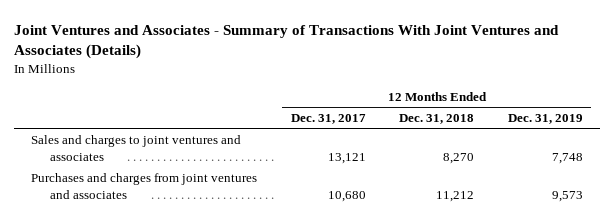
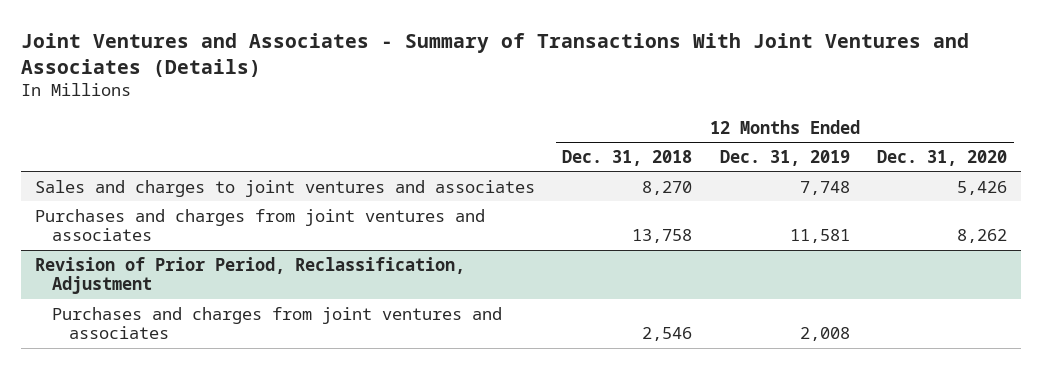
[290,114,366,125] Dec. 31, 2017 -> none
none -> [876,149,1007,166] Dec. 31, 2020
[436,190,475,202] 11,212 -> [632,229,693,244] 13,758
[552,190,584,202] 9,573 -> [789,229,850,244] 11,581
none -> [35,256,466,295] Revision of Prior Period, Reclassification, Adjustment
none -> [51,306,502,340] Purchases and charges from joint ventures and associates

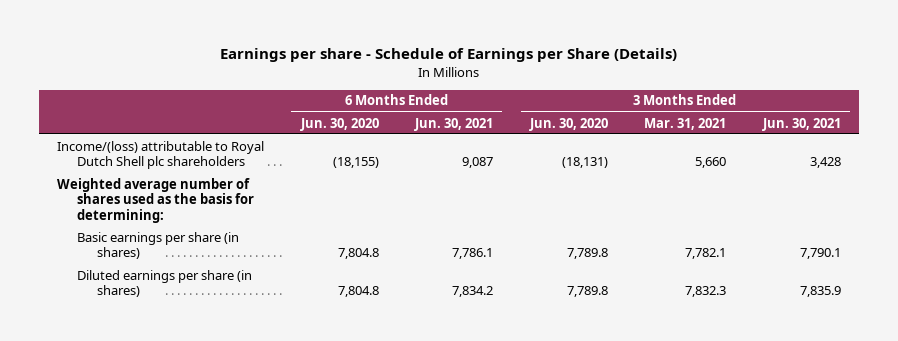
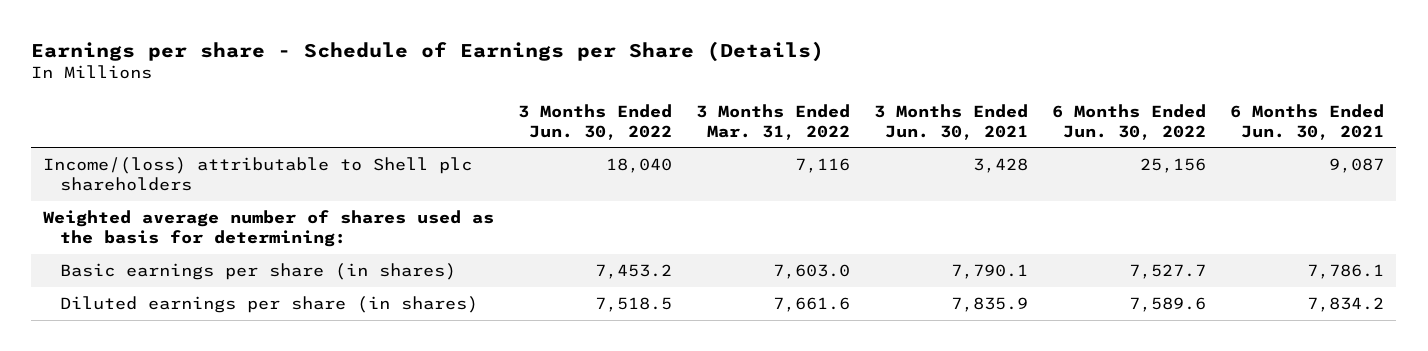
[299,117,379,131] Jun. 30, 2020 -> none
[528,117,608,131] Jun. 30, 2020 -> none
[644,117,727,130] Mar. 31, 2021 -> none
none -> [518,103,673,140] 3 Months Ended Jun. 30, 2022
none -> [696,103,851,140] 3 Months Ended Mar. 31, 2022
none -> [1052,103,1207,140] 6 Months Ended Jun. 30, 2022
[56,140,264,170] Income/(loss) attributable to Royal Dutch Shell plc shareholders -> [43,156,473,191] Income/(loss) attributable to Shell plc shareholders

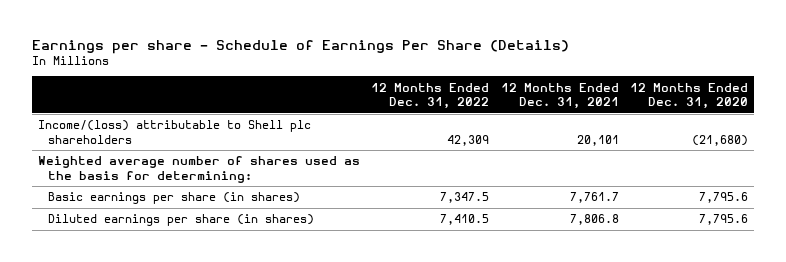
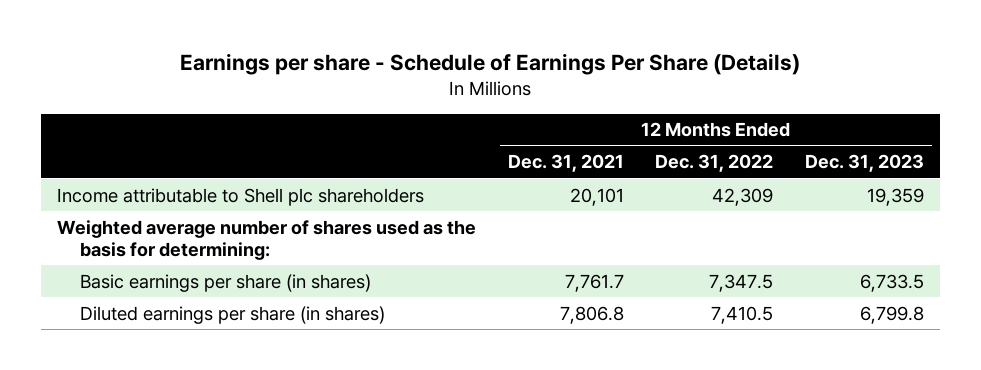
[630,82,749,110] 12 Months Ended Dec. 31, 2020 -> none
none -> [805,154,925,173] Dec. 31, 2023
[37,120,311,144] Income/(loss) attributable to Shell plc shareholders -> [56,187,424,206] Income attributable to Shell plc shareholders

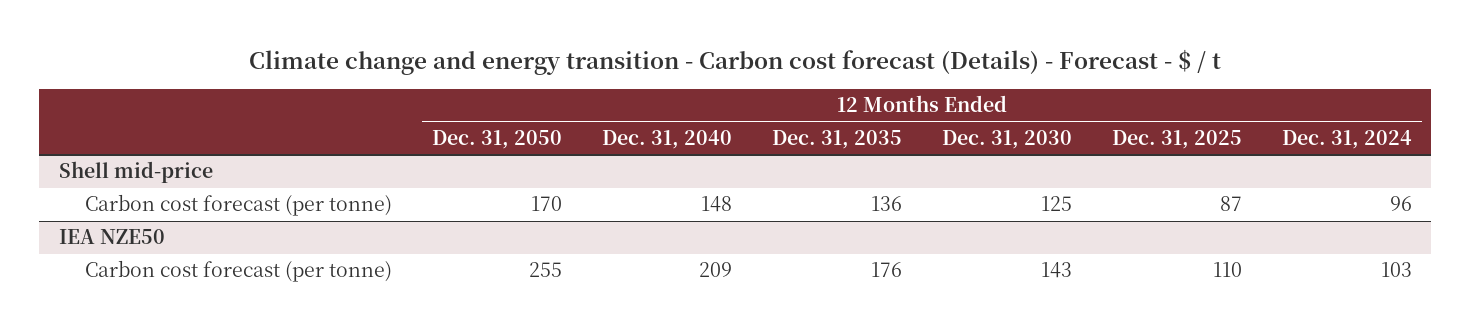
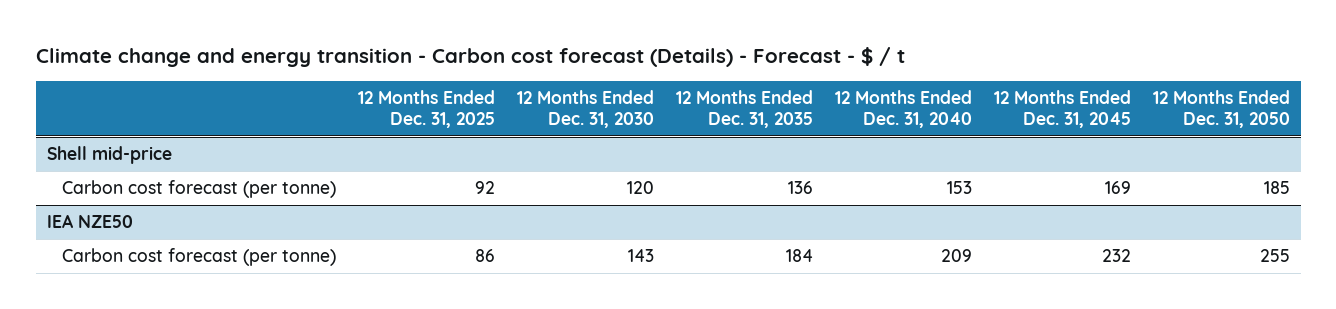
[1281,129,1412,149] Dec. 31, 2024 -> none
none -> [993,90,1131,129] 12 Months Ended Dec. 31, 2045
[531,196,563,212] 170 -> [1263,181,1290,195] 185
[701,196,733,213] 148 -> [946,181,972,195] 153
[1040,196,1072,212] 125 -> [626,181,654,195] 120
[1219,196,1242,212] 87 -> [475,181,496,195] 92
[870,262,902,278] 176 -> [785,249,813,263] 184
[1212,262,1242,278] 110 -> [475,249,496,263] 86

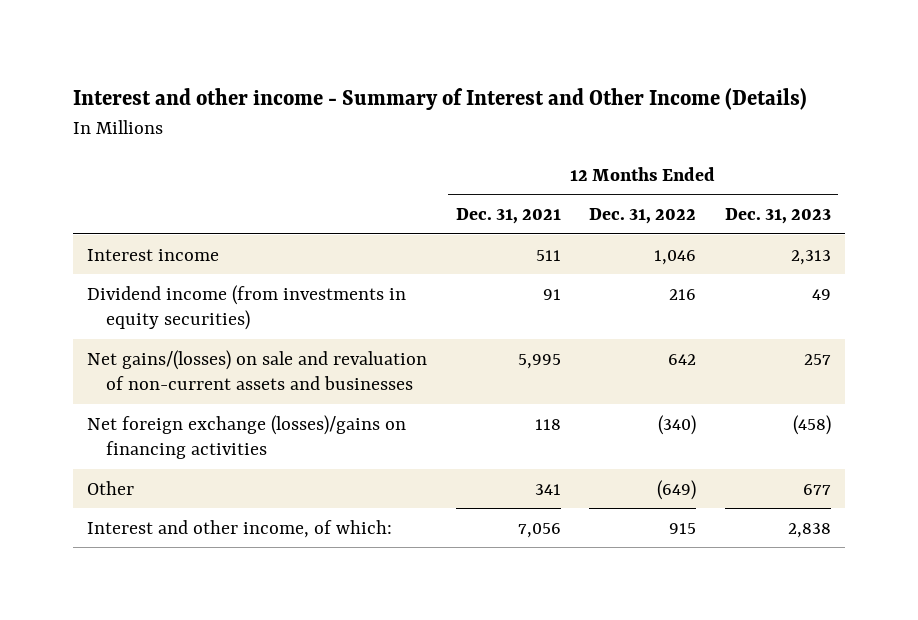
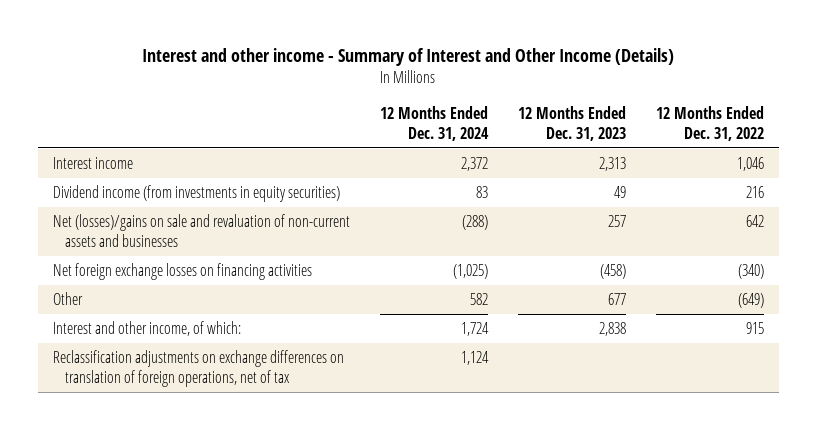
[455,207,561,224] Dec. 31, 2021 -> none
none -> [379,106,489,141] 12 Months Ended Dec. 31, 2024
[87,349,428,391] Net gains/(losses) on sale and revaluation of non-current assets and businesses -> [52,214,350,247] Net (losses)/gains on sale and revaluation of non-current assets and businesses
[87,414,407,460] Net foreign exchange (losses)/gains on financing activities -> [52,263,312,281] Net foreign exchange losses on financing activities
none -> [52,350,344,387] Reclassification adjustments on exchange differences on translation of foreign operations, net of tax

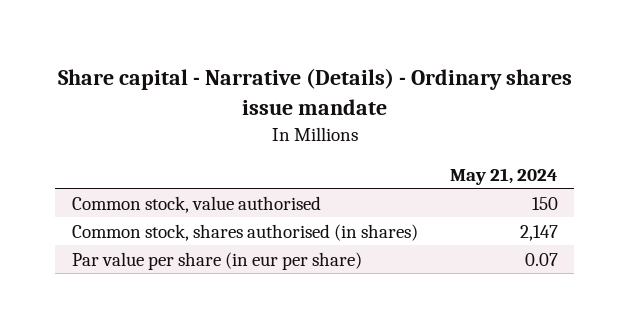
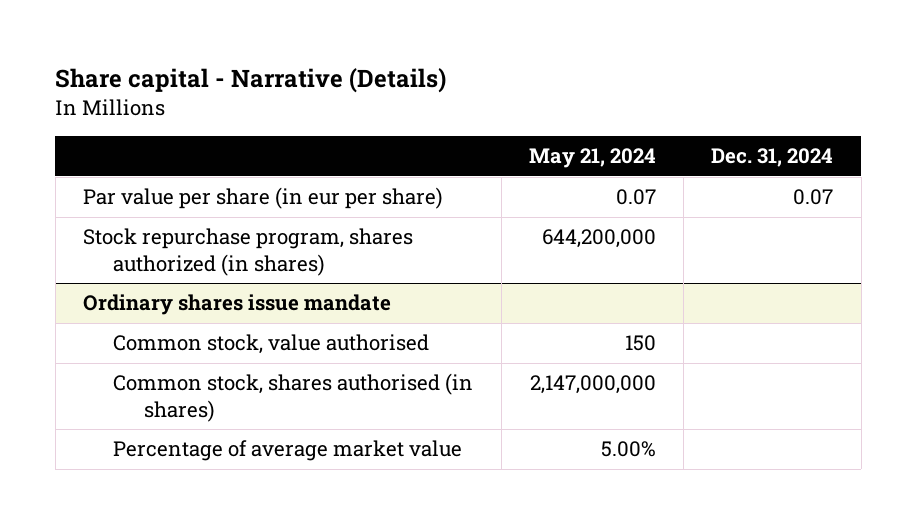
[57,68,572,116] Share capital - Narrative (Details) - Ordinary shares issue mandate -> [55,68,447,94] Share capital - Narrative (Details)
none -> [711,148,834,168] Dec. 31, 2024
[71,195,321,213] Common stock, value authorised -> none
[71,223,418,241] Common stock, shares authorised (in shares) -> none
none -> [82,228,413,276] Stock repurchase program, shares authorized (in shares)
none -> [82,294,391,316] Ordinary shares issue mandate
none -> [113,334,430,355] Common stock, value authorised
none -> [113,373,474,422] Common stock, shares authorised (in shares)
none -> [113,440,463,462] Percentage of average market value

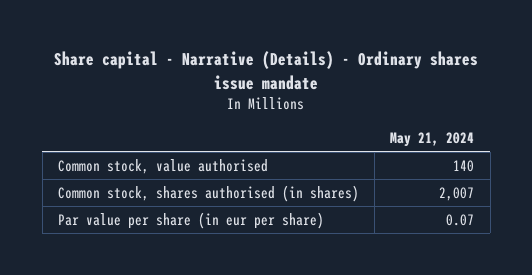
[55,68,447,94] Share capital - Narrative (Details) -> [54,51,479,90] Share capital - Narrative (Details) - Ordinary shares issue mandate
[711,148,834,168] Dec. 31, 2024 -> none
none -> [57,158,268,174] Common stock, value authorised
none -> [57,184,359,202] Common stock, shares authorised (in shares)
[82,228,413,276] Stock repurchase program, shares authorized (in shares) -> none
[82,294,391,316] Ordinary shares issue mandate -> none
[113,334,430,355] Common stock, value authorised -> none
[113,373,474,422] Common stock, shares authorised (in shares) -> none
[113,440,463,462] Percentage of average market value -> none

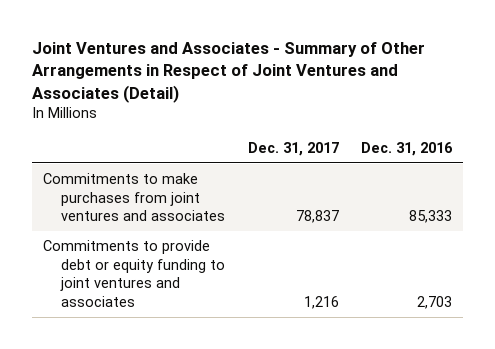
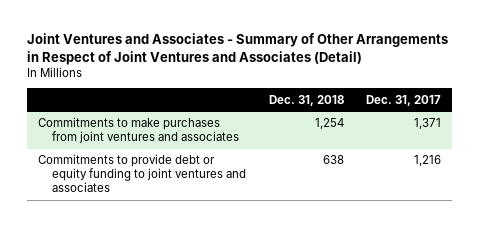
[361,141,454,156] Dec. 31, 2016 -> none
none -> [268,94,344,106] Dec. 31, 2018
[295,210,339,224] 78,837 -> [413,118,441,130] 1,371

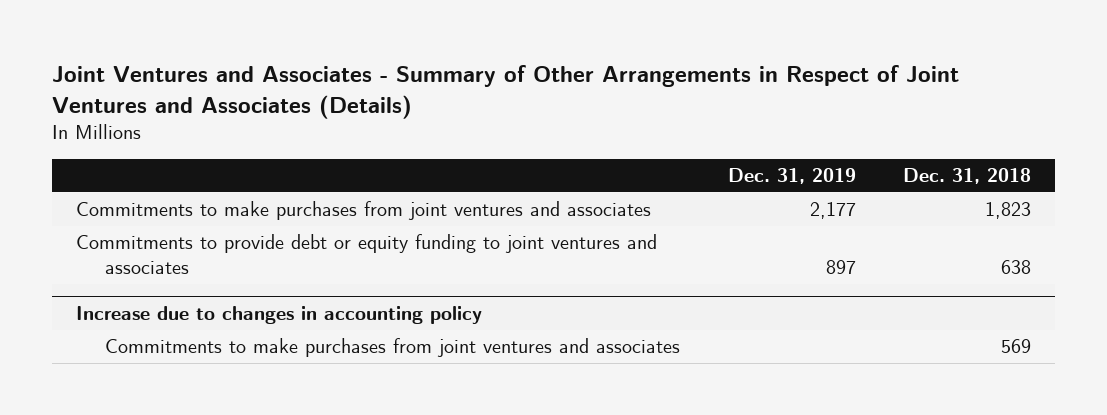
[27,33,449,65] Joint Ventures and Associates - Summary of Other Arrangements in Respect of Joint Ventures and Associates (Detail) -> [52,65,960,119] Joint Ventures and Associates - Summary of Other Arrangements in Respect of Joint Ventures and Associates (Details)
[365,94,441,106] Dec. 31, 2017 -> none
none -> [727,168,856,185] Dec. 31, 2019
[314,118,344,130] 1,254 -> [985,202,1032,220] 1,823
none -> [75,305,482,324] Increase due to changes in accounting policy
none -> [105,338,681,358] Commitments to make purchases from joint ventures and associates

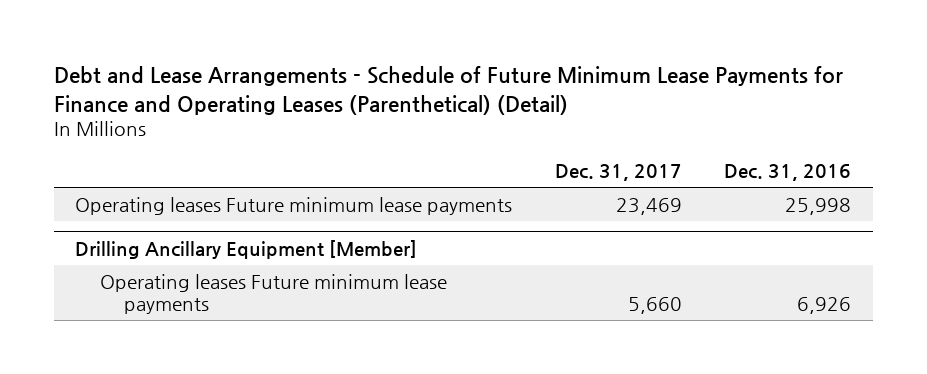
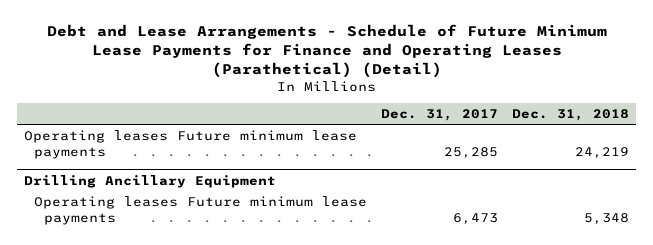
[53,66,843,115] Debt and Lease Arrangements - Schedule of Future Minimum Lease Payments for Finance and Operating Leases (Parenthetical) (Detail) -> [46,24,607,79] Debt and Lease Arrangements - Schedule of Future Minimum Lease Payments for Finance and Operating Leases (Parathetical) (Detail)
[724,163,852,181] Dec. 31, 2016 -> none
none -> [512,109,630,122] Dec. 31, 2018
[615,198,682,216] 23,469 -> [444,146,499,159] 25,285
[75,239,418,259] Drilling Ancillary Equipment [Member] -> [24,174,277,188] Drilling Ancillary Equipment
[627,296,682,314] 5,660 -> [453,212,499,225] 6,473

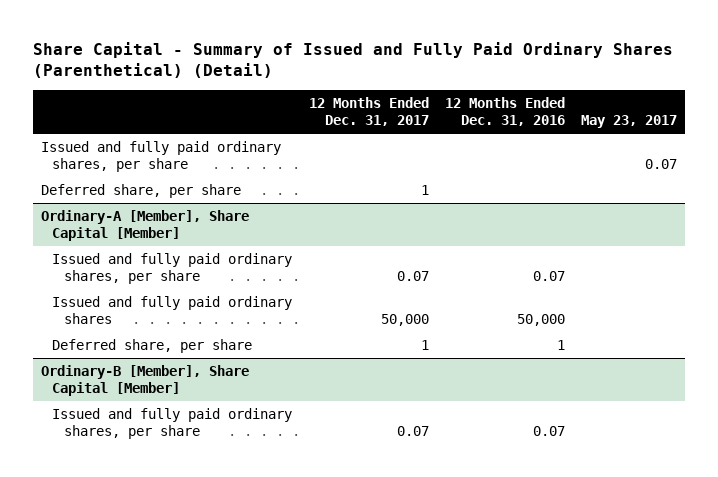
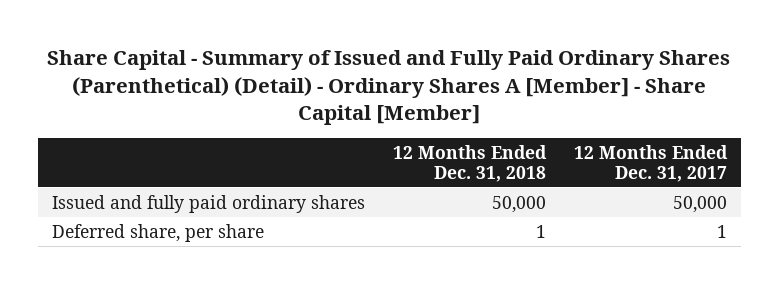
[33,41,674,78] Share Capital - Summary of Issued and Fully Paid Ordinary Shares (Parenthetical) (Detail) -> [47,50,731,126] Share Capital - Summary of Issued and Fully Paid Ordinary Shares (Parenthetical) (Detail) - Ordinary Shares A [Member] - Share Capital [Member]
[444,96,565,126] 12 Months Ended Dec. 31, 2016 -> none
[580,114,677,128] May 23, 2017 -> none
none -> [392,144,547,182] 12 Months Ended Dec. 31, 2018
[41,141,282,173] Issued and fully paid ordinary shares, per share -> none
[41,184,242,199] Deferred share, per share -> none
[41,210,250,242] Ordinary-A [Member], Share Capital [Member] -> none
[52,253,293,285] Issued and fully paid ordinary shares, per share -> none
[41,365,250,397] Ordinary-B [Member], Share Capital [Member] -> none
[52,408,293,440] Issued and fully paid ordinary shares, per share -> none

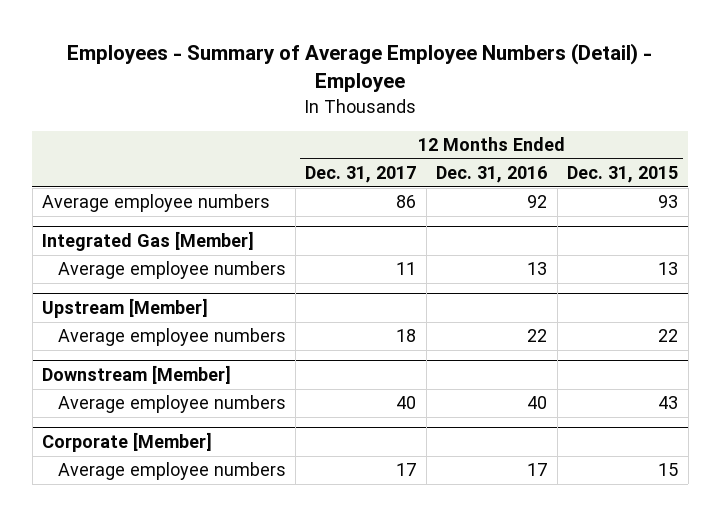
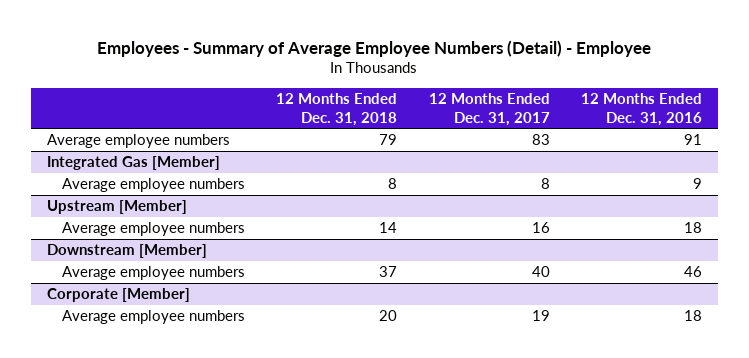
[567,166,679,184] Dec. 31, 2015 -> none
none -> [276,93,398,126] 12 Months Ended Dec. 31, 2018
[396,195,417,209] 86 -> [531,134,550,146] 83
[527,195,548,209] 92 -> [683,134,702,146] 91
[396,262,417,276] 11 -> [540,178,550,190] 8
[527,262,548,276] 13 -> [692,178,702,190] 9
[396,329,417,343] 18 -> [531,222,550,234] 16
[527,329,548,343] 22 -> [683,222,702,234] 18
[527,396,548,410] 40 -> [683,266,702,278] 46
[396,463,417,477] 17 -> [531,310,550,322] 19
[527,463,548,477] 17 -> [683,310,702,322] 18

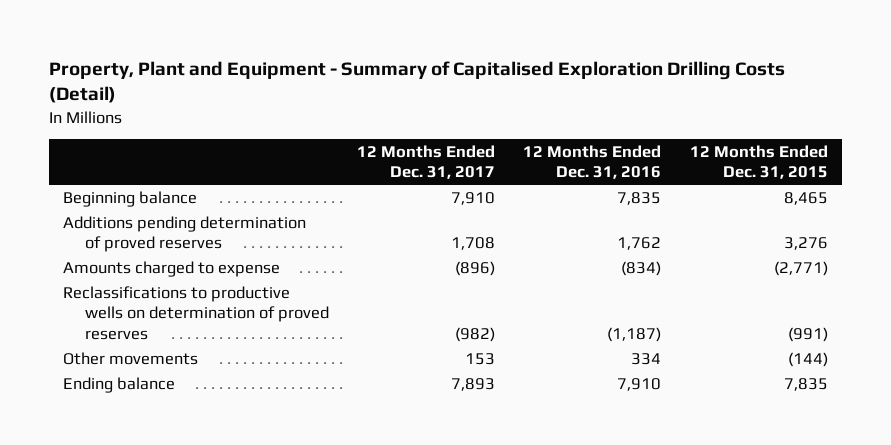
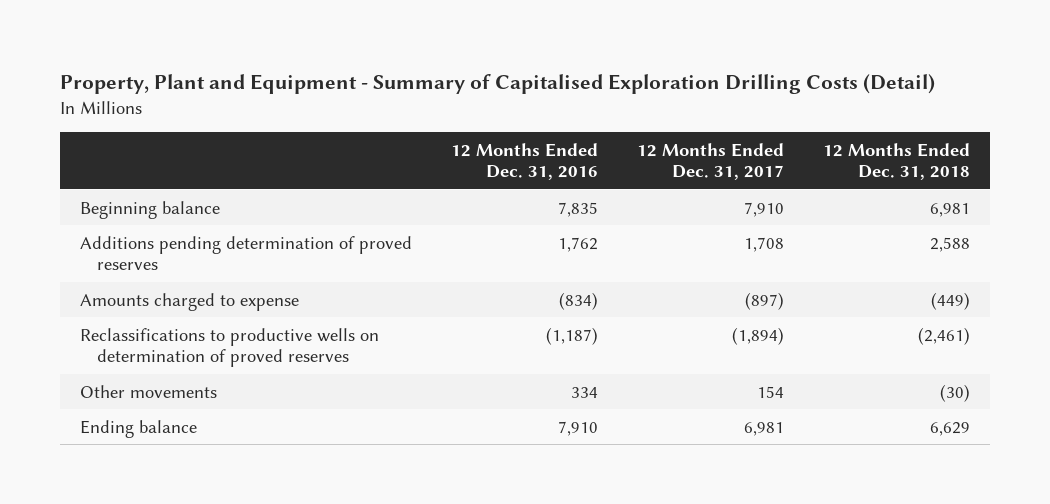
[689,144,828,180] 12 Months Ended Dec. 31, 2015 -> none
none -> [823,142,971,180] 12 Months Ended Dec. 31, 2018
[455,260,496,276] (896) -> [745,291,785,310] (897)
[455,326,496,342] (982) -> [732,326,785,345] (1,894)
[465,352,496,365] 153 -> [757,385,785,398] 154
[451,377,496,391] 7,893 -> [744,421,785,436] 6,981

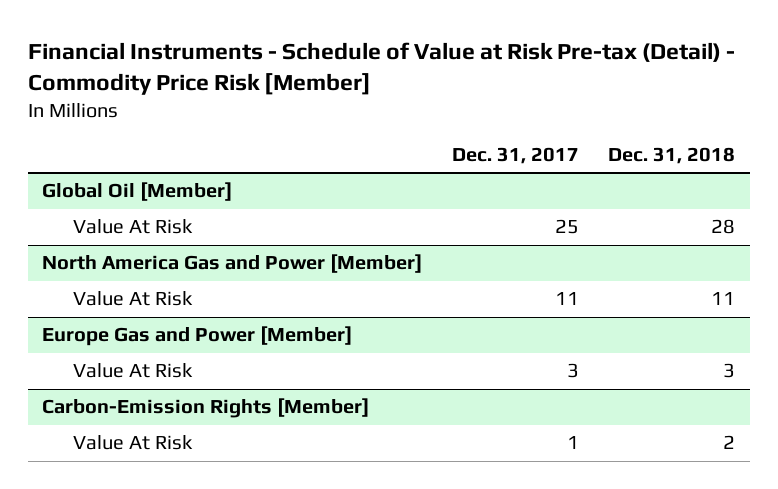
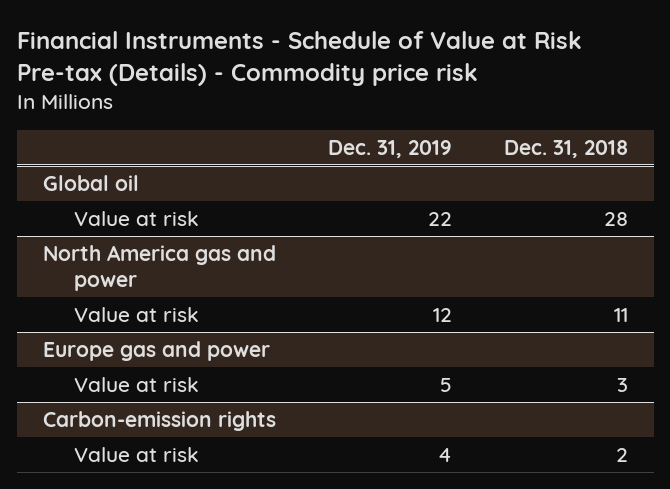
[27,41,735,95] Financial Instruments - Schedule of Value at Risk Pre-tax (Detail) - Commodity Price Risk [Member] -> [16,30,582,87] Financial Instruments - Schedule of Value at Risk Pre-tax (Details) - Commodity price risk
[451,147,579,165] Dec. 31, 2017 -> none
none -> [327,139,452,158] Dec. 31, 2019
[42,182,233,202] Global Oil [Member] -> [42,174,139,191] Global oil
[73,219,194,235] Value At Risk -> [74,210,200,226] Value at risk
[42,254,423,274] North America Gas and Power [Member] -> [42,244,276,291] North America gas and power
[73,291,194,307] Value At Risk -> [74,306,200,322] Value at risk
[42,326,353,347] Europe Gas and Power [Member] -> [42,340,270,361] Europe gas and power
[73,363,194,379] Value At Risk -> [74,376,200,392] Value at risk
[42,398,370,419] Carbon-Emission Rights [Member] -> [42,410,276,431] Carbon-emission rights
[73,435,194,451] Value At Risk -> [74,446,200,462] Value at risk

